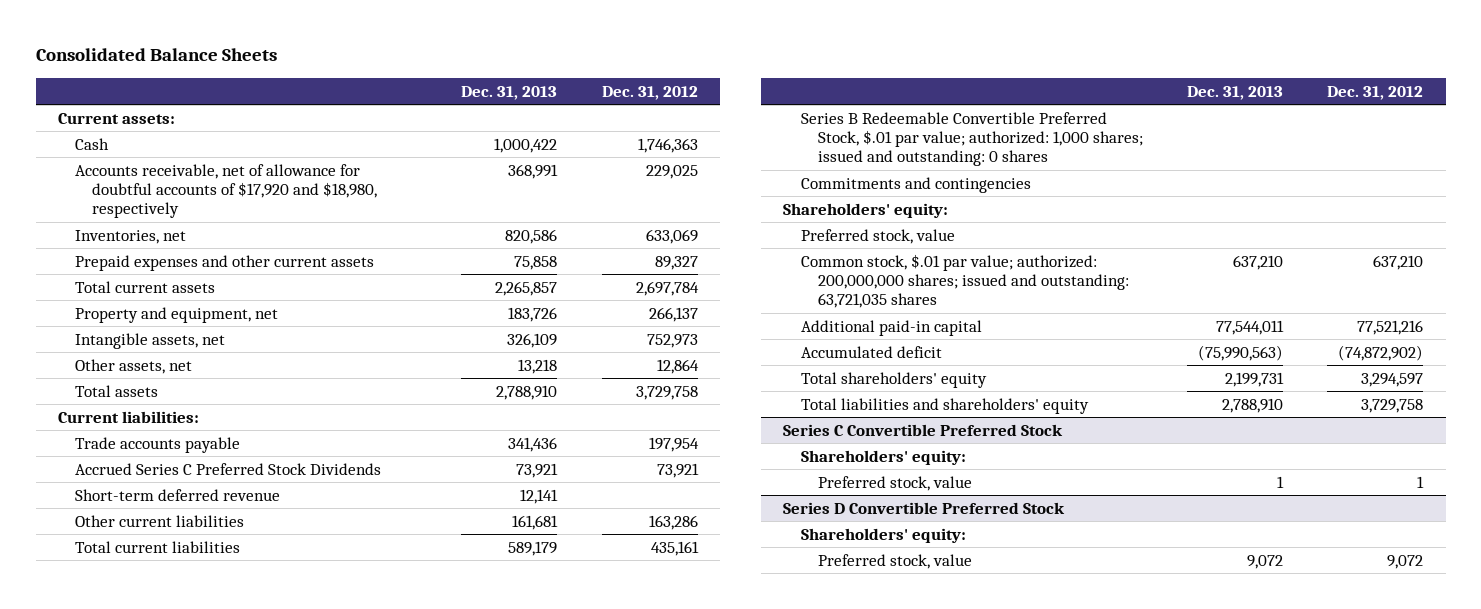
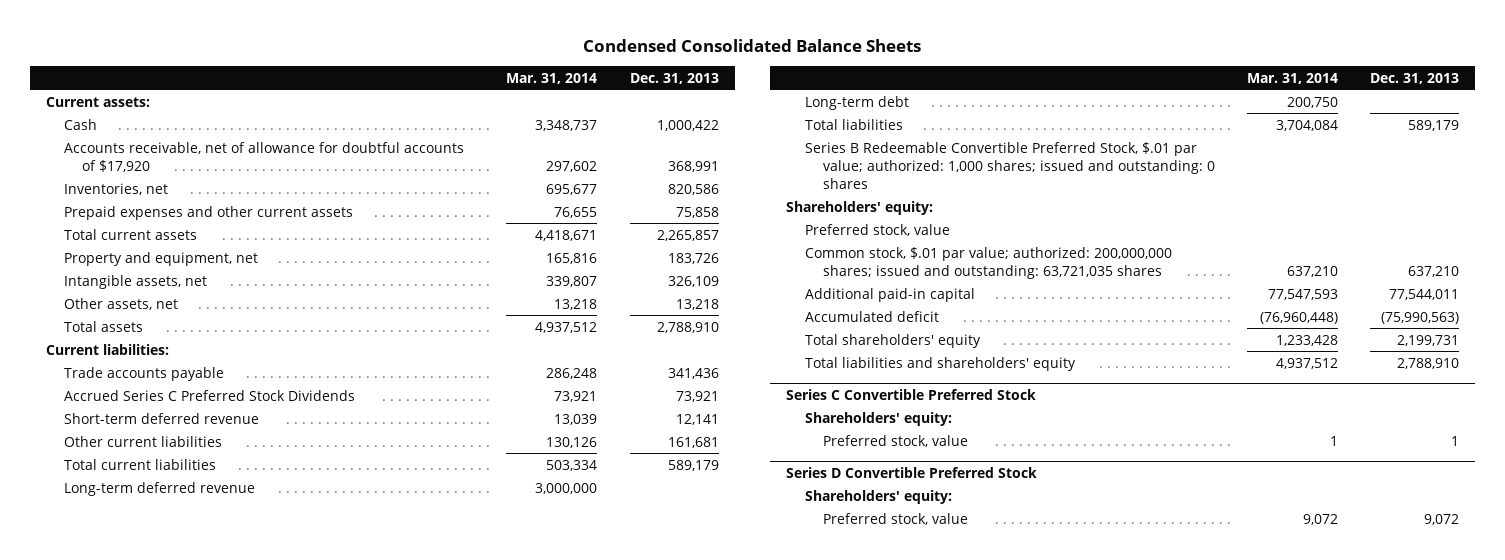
[35,48,277,62] Consolidated Balance Sheets -> [583,38,922,52] Condensed Consolidated Balance Sheets
[601,85,698,100] Dec. 31, 2012 -> none
none -> [506,72,598,84] Mar. 31, 2014
[74,163,378,219] Accounts receivable, net of allowance for doubtful accounts of $17,920 and $18,980, respectively -> [64,141,465,172] Accounts receivable, net of allowance for doubtful accounts of $17,920
none -> [64,481,256,496] Long-term deferred revenue
none -> [804,95,909,110] Long-term debt
none -> [804,118,903,130] Total liabilities
[800,176,1031,193] Commitments and contingencies -> none

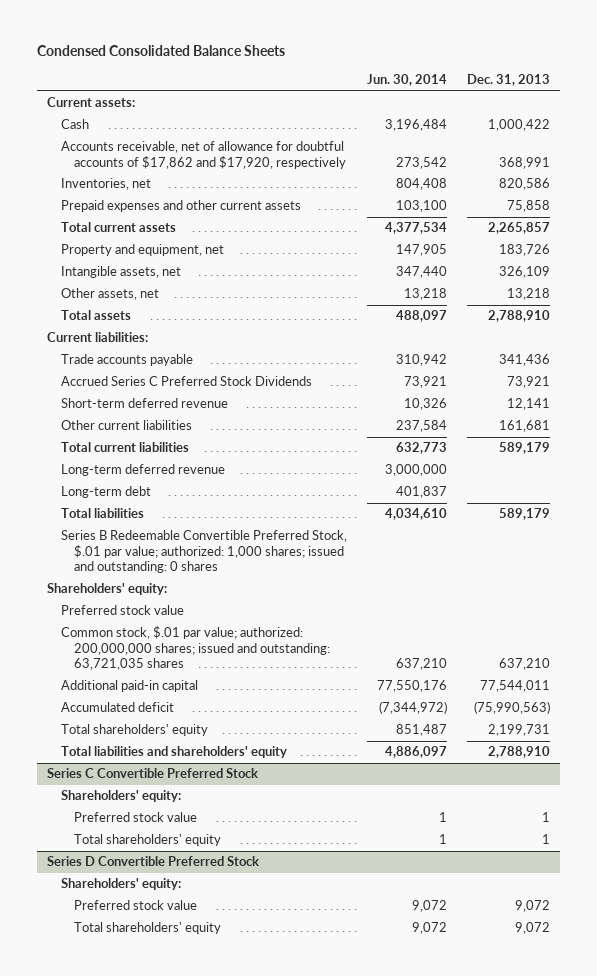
[506,72,598,84] Mar. 31, 2014 -> none
none -> [366,74,447,87] Jun. 30, 2014
[64,141,465,172] Accounts receivable, net of allowance for doubtful accounts of $17,920 -> [60,141,347,169] Accounts receivable, net of allowance for doubtful accounts of $17,862 and $17,920, respectively
[804,223,950,236] Preferred stock, value -> [60,605,184,616] Preferred stock value
[822,434,968,447] Preferred stock, value -> [74,812,198,823] Preferred stock value
none -> [74,834,222,847] Total shareholders' equity
[822,512,968,525] Preferred stock, value -> [74,900,198,911] Preferred stock value
none -> [74,922,222,935] Total shareholders' equity

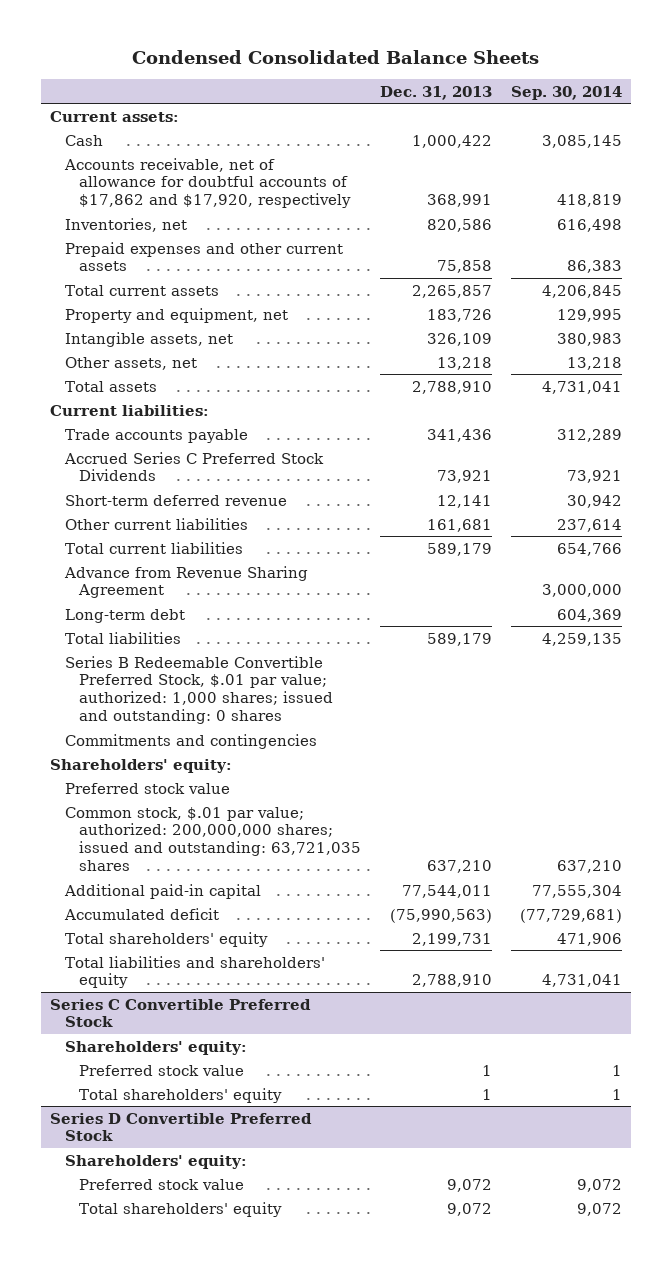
[366,74,447,87] Jun. 30, 2014 -> none
none -> [510,85,622,100] Sep. 30, 2014
[60,464,225,477] Long-term deferred revenue -> [63,565,308,599] Advance from Revenue Sharing Agreement
none -> [64,733,317,749] Commitments and contingencies

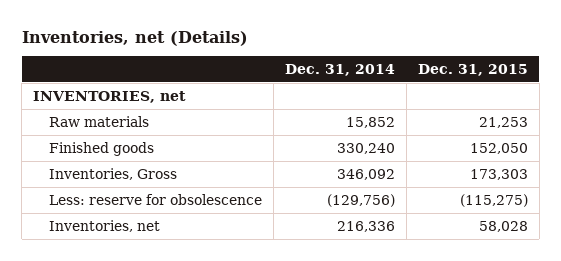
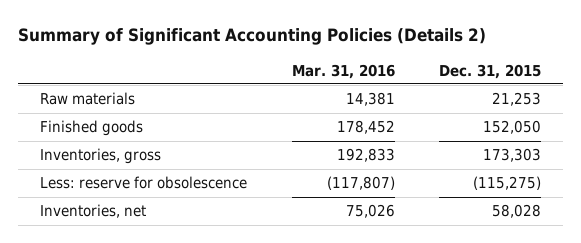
[21,30,248,46] Inventories, net (Details) -> [18,28,487,46] Summary of Significant Accounting Policies (Details 2)
[284,64,395,77] Dec. 31, 2014 -> none
none -> [291,63,395,79] Mar. 31, 2016
[33,90,187,103] INVENTORIES, net -> none
[48,167,177,180] Inventories, Gross -> [40,148,162,165] Inventories, gross

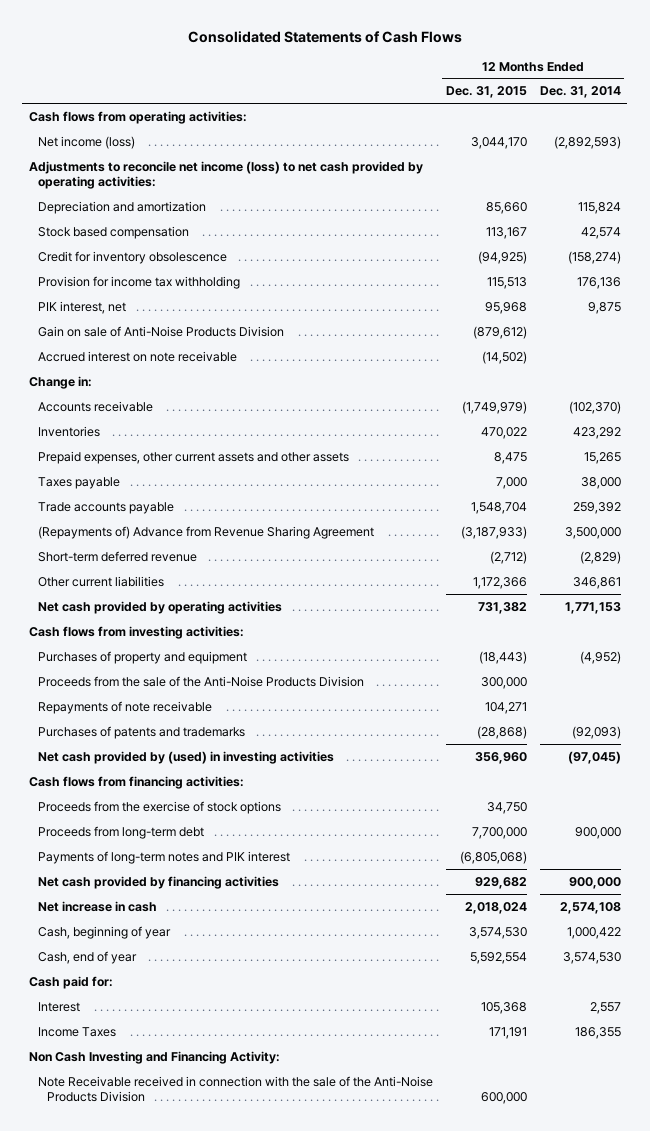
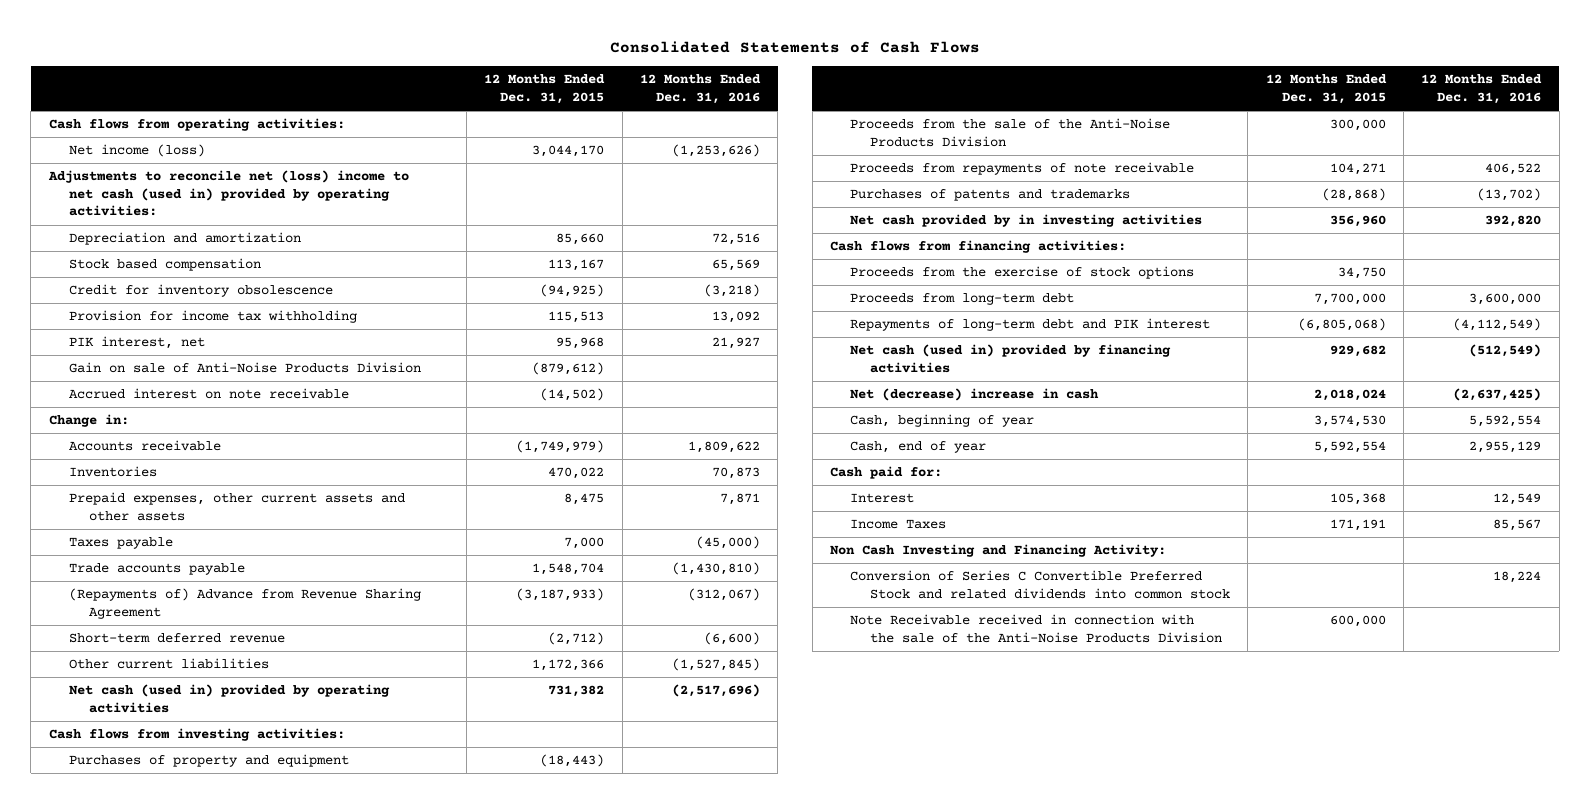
[539,86,621,99] Dec. 31, 2014 -> none
none -> [639,74,761,105] 12 Months Ended Dec. 31, 2016
[28,160,423,190] Adjustments to reconcile net income (loss) to net cash provided by operating activities: -> [47,170,409,217] Adjustments to reconcile net (loss) income to net cash (used in) provided by operating activities:
[37,600,282,614] Net cash provided by operating activities -> [68,684,390,713] Net cash (used in) provided by operating activities
[37,700,212,714] Repayments of note receivable -> [850,162,1195,176] Proceeds from repayments of note receivable
[37,750,334,764] Net cash provided by (used) in investing activities -> [850,214,1203,228] Net cash provided by in investing activities
[37,850,290,864] Payments of long-term notes and PIK interest -> [850,318,1211,332] Repayments of long-term debt and PIK interest
[37,875,279,889] Net cash provided by financing activities -> [850,344,1172,373] Net cash (used in) provided by financing activities
[37,900,157,912] Net increase in cash -> [850,388,1100,402] Net (decrease) increase in cash
none -> [850,570,1230,599] Conversion of Series C Convertible Preferred Stock and related dividends into common stock

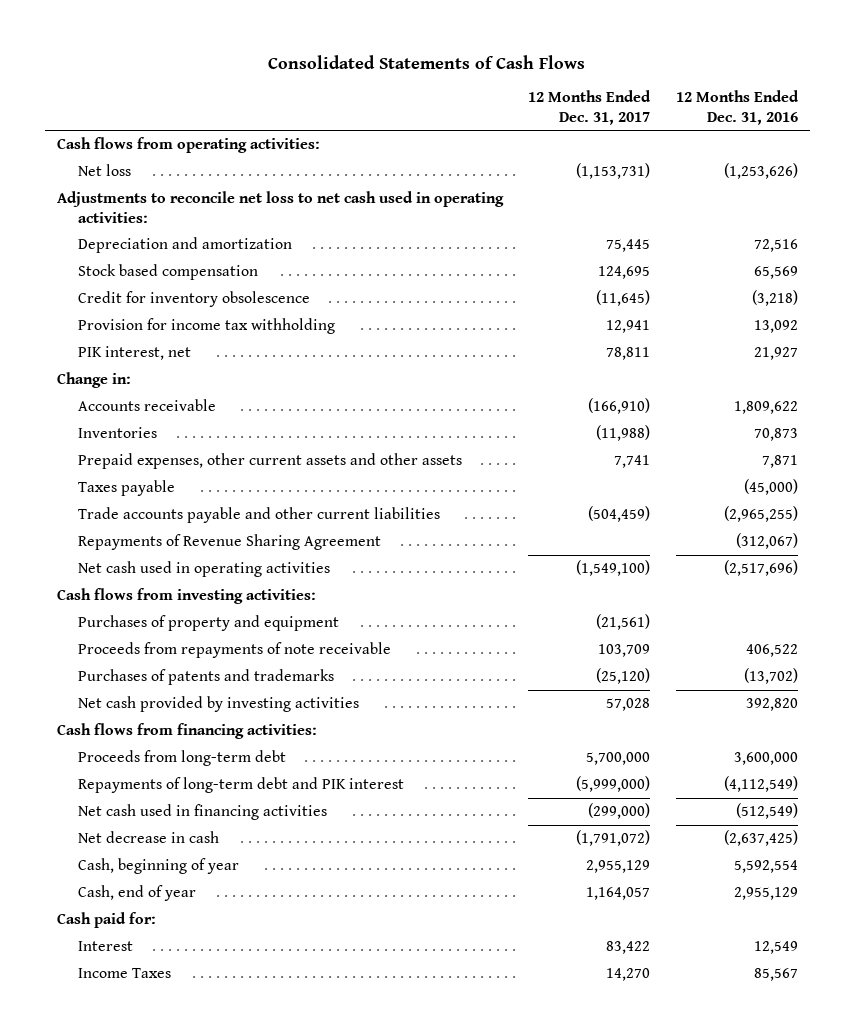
[484,74,606,105] 12 Months Ended Dec. 31, 2015 -> none
none -> [528,90,652,125] 12 Months Ended Dec. 31, 2017
[68,144,205,158] Net income (loss) -> [78,164,132,177] Net loss
[47,170,409,217] Adjustments to reconcile net (loss) income to net cash (used in) provided by operating activities: -> [57,191,505,223] Adjustments to reconcile net loss to net cash used in operating activities:
[68,362,421,374] Gain on sale of Anti-Noise Products Division -> none
[68,388,349,400] Accrued interest on note receivable -> none
[68,633,285,644] Short-term deferred revenue -> none
[68,658,269,670] Other current liabilities -> none
[68,563,245,576] Trade accounts payable -> [78,507,441,524] Trade accounts payable and other current liabilities
[671,562,760,576] (1,430,810) -> [723,506,798,523] (2,965,255)
[68,588,421,619] (Repayments of) Advance from Revenue Sharing Agreement -> [78,534,382,551] Repayments of Revenue Sharing Agreement
[68,684,390,713] Net cash (used in) provided by operating activities -> [78,561,331,578] Net cash used in operating activities
[850,118,1171,147] Proceeds from the sale of the Anti-Noise Products Division -> none
[850,214,1203,228] Net cash provided by in investing activities -> [78,696,360,713] Net cash provided by investing activities
[850,266,1195,280] Proceeds from the exercise of stock options -> none
[850,344,1172,373] Net cash (used in) provided by financing activities -> [78,804,328,821] Net cash used in financing activities
[850,388,1100,402] Net (decrease) increase in cash -> [78,831,220,844] Net decrease in cash
[830,544,1167,558] Non Cash Investing and Financing Activity: -> none
[850,570,1230,599] Conversion of Series C Convertible Preferred Stock and related dividends into common stock -> none
[850,614,1222,643] Note Receivable received in connection with the sale of the Anti-Noise Products Division -> none

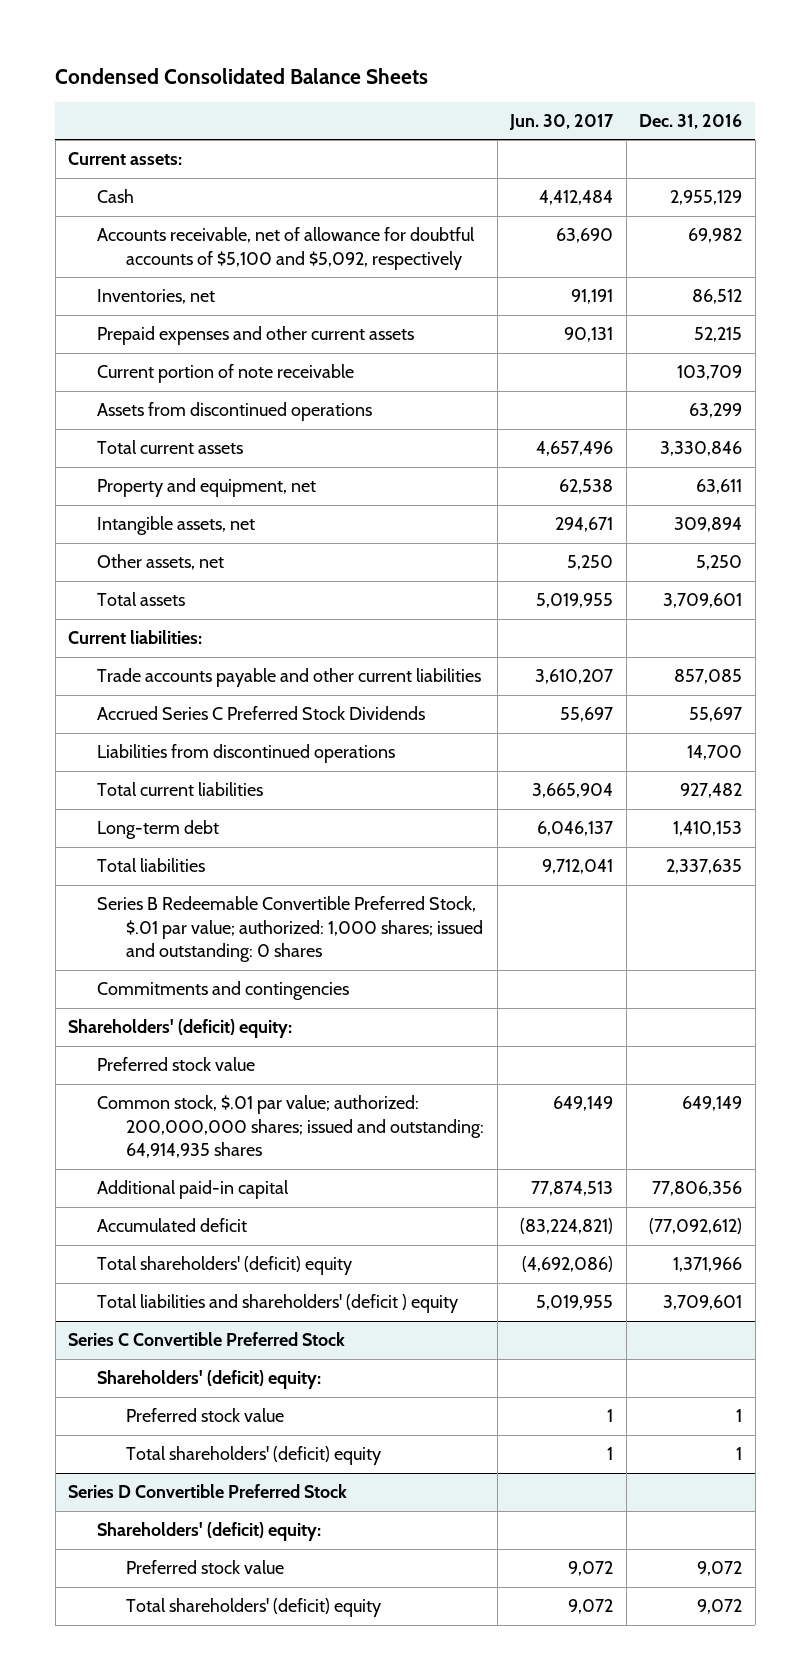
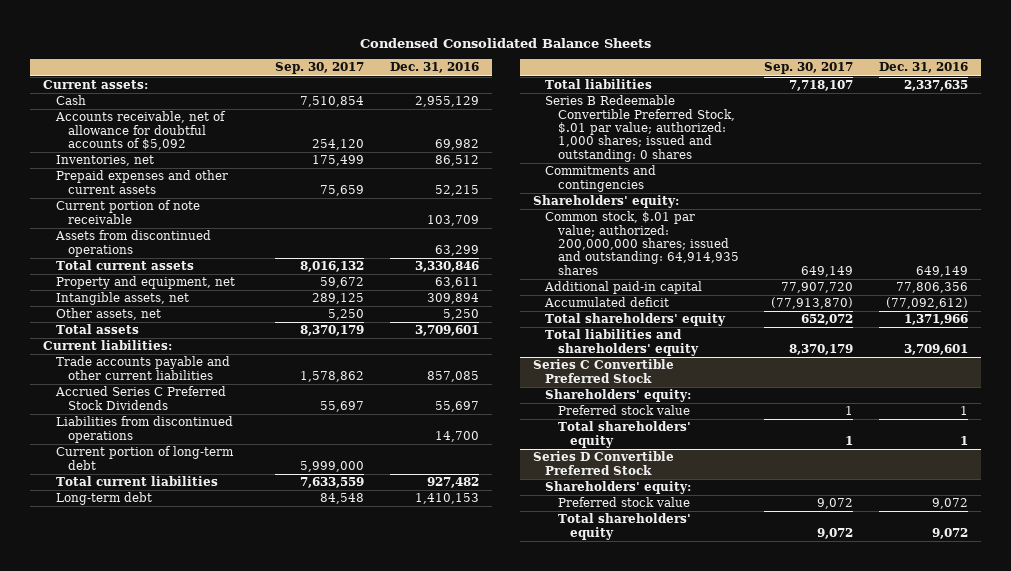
[509,113,615,130] Jun. 30, 2017 -> none
none -> [274,62,364,75] Sep. 30, 2017
[97,227,476,270] Accounts receivable, net of allowance for doubtful accounts of $5,100 and $5,092, respectively -> [54,111,226,151] Accounts receivable, net of allowance for doubtful accounts of $5,092
none -> [55,446,234,470] Current portion of long-term debt
[97,1057,256,1072] Preferred stock value -> none
[68,1019,293,1039] Shareholders' (deficit) equity: -> [532,195,679,209] Shareholders' equity:
[97,1256,353,1276] Total shareholders' (deficit) equity -> [545,313,727,327] Total shareholders' equity
[97,1294,459,1314] Total liabilities and shareholders' (deficit ) equity -> [545,329,699,356] Total liabilities and shareholders' equity
[97,1370,322,1390] Shareholders' (deficit) equity: -> [545,389,692,403] Shareholders' equity:
[126,1446,382,1466] Total shareholders' (deficit) equity -> [557,421,691,448] Total shareholders' equity
[97,1522,322,1542] Shareholders' (deficit) equity: -> [545,481,692,495] Shareholders' equity:
[126,1598,382,1618] Total shareholders' (deficit) equity -> [557,513,691,540] Total shareholders' equity

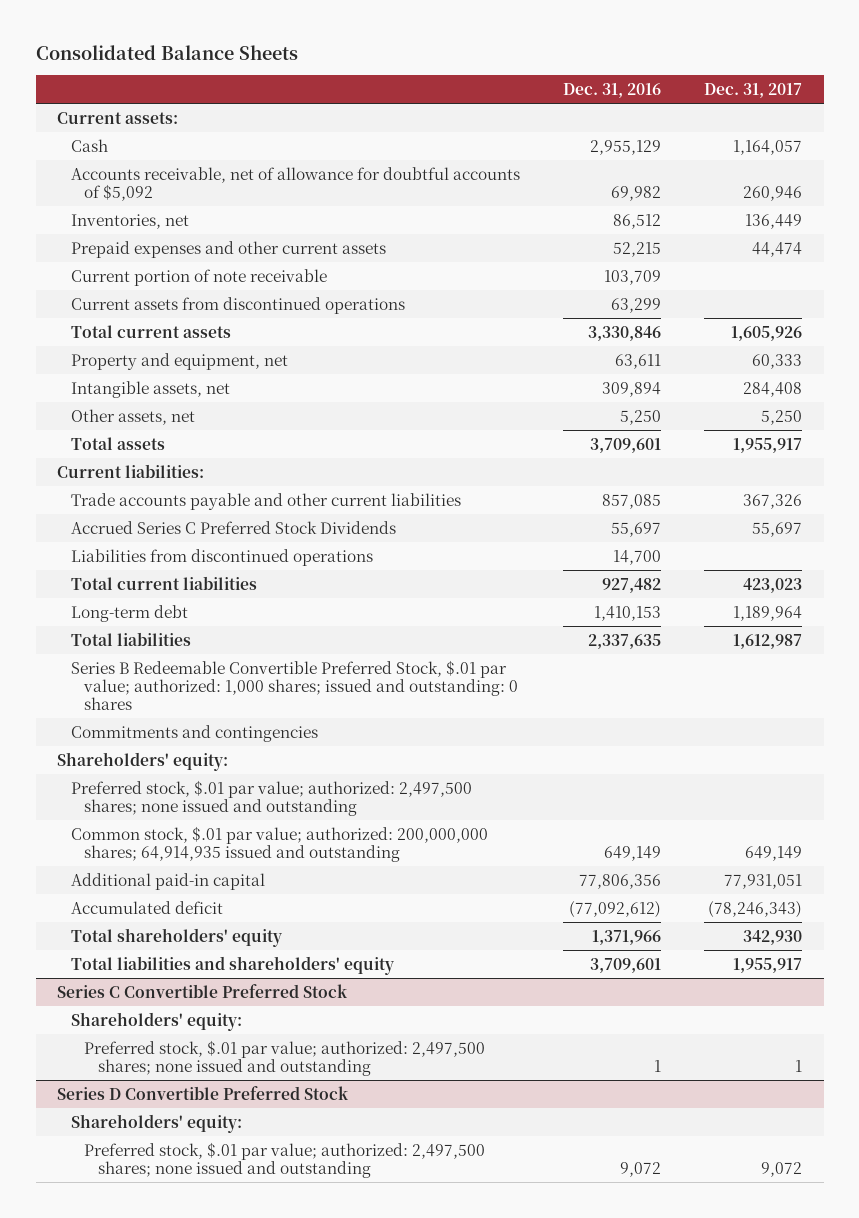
[359,37,651,48] Condensed Consolidated Balance Sheets -> [35,44,298,60] Consolidated Balance Sheets
[274,62,364,75] Sep. 30, 2017 -> none
none -> [704,83,803,99] Dec. 31, 2017
[54,230,211,257] Assets from discontinued operations -> [70,296,405,314] Current assets from discontinued operations
[55,446,234,470] Current portion of long-term debt -> none
none -> [70,779,472,816] Preferred stock, $.01 par value; authorized: 2,497,500 shares; none issued and outstanding
[545,211,739,275] Common stock, $.01 par value; authorized: 200,000,000 shares; issued and outstanding: 64,914,935 shares -> [70,825,488,862] Common stock, $.01 par value; authorized: 200,000,000 shares; 64,914,935 issued and outstanding
[557,421,691,448] Total shareholders' equity -> none
[557,405,690,416] Preferred stock value -> [84,1039,486,1076] Preferred stock, $.01 par value; authorized: 2,497,500 shares; none issued and outstanding
[557,513,691,540] Total shareholders' equity -> none
[557,497,690,508] Preferred stock value -> [84,1141,486,1178] Preferred stock, $.01 par value; authorized: 2,497,500 shares; none issued and outstanding

